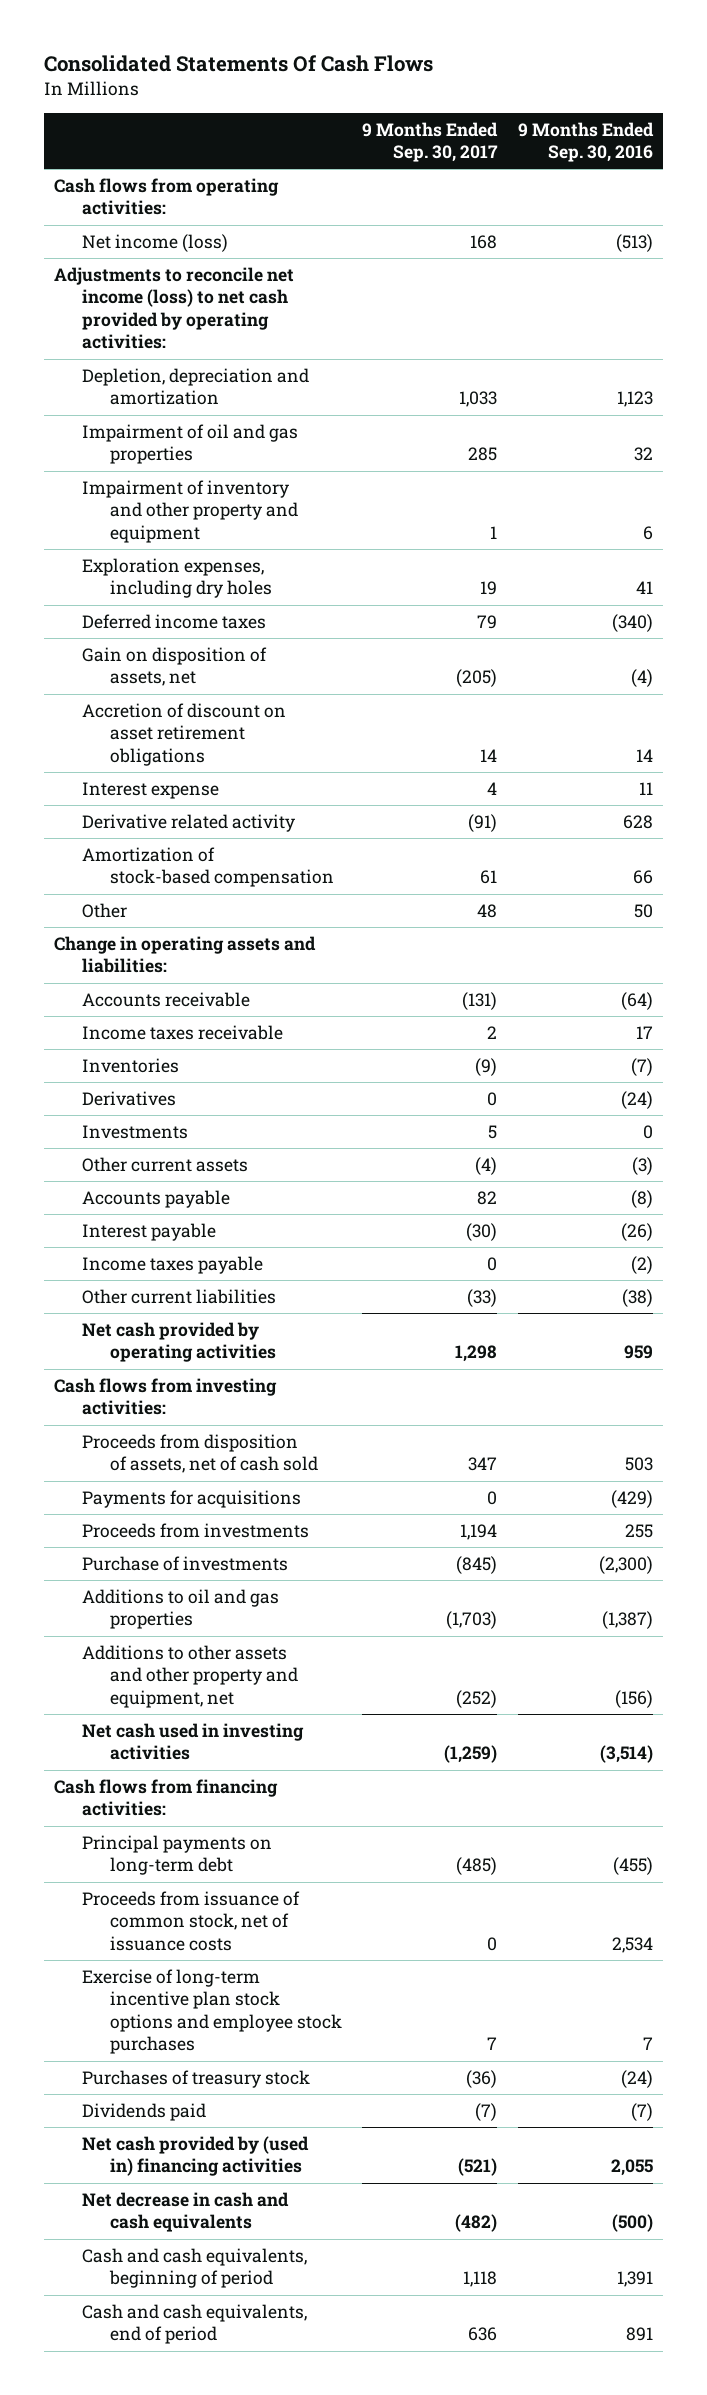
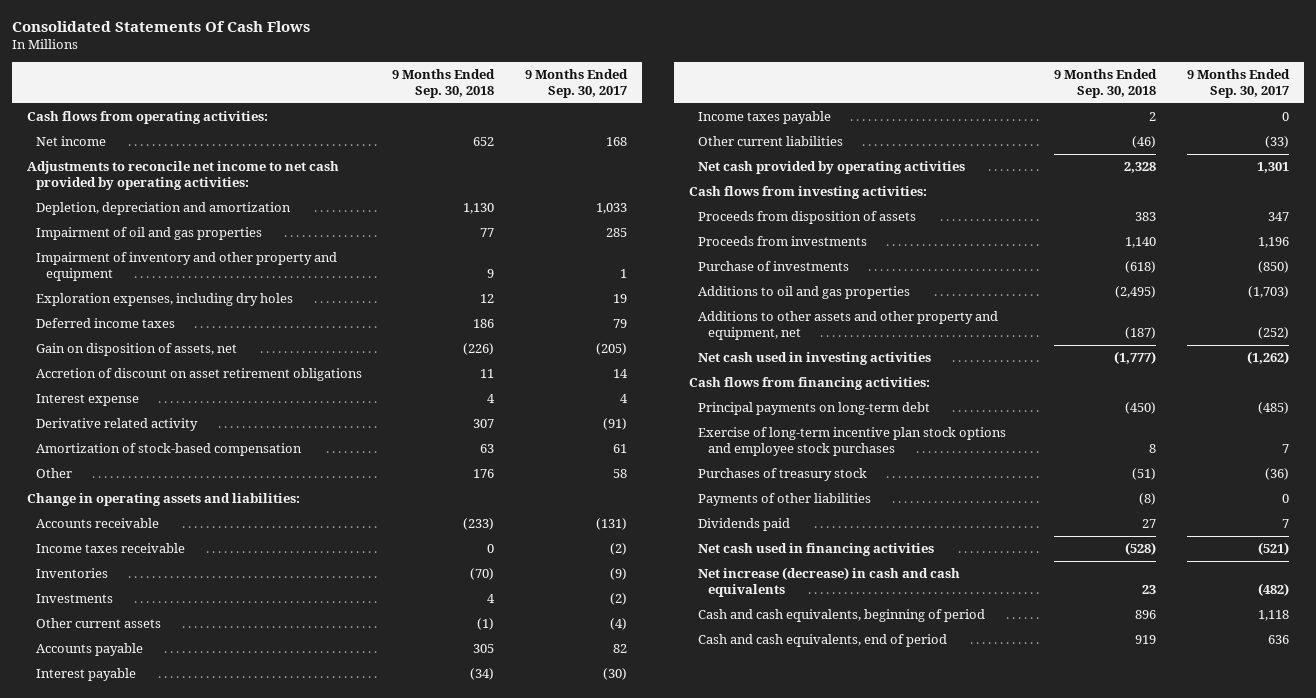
[517,121,654,163] 9 Months Ended Sep. 30, 2016 -> none
none -> [392,69,496,98] 9 Months Ended Sep. 30, 2018
[81,233,228,252] Net income (loss) -> [36,136,107,147] Net income
[53,266,294,350] Adjustments to reconcile net income (loss) to net cash provided by operating activities: -> [26,161,339,190] Adjustments to reconcile net income to net cash provided by operating activities:
[477,903,498,918] 48 -> [612,469,627,479] 58
[487,1025,498,1039] 2 -> [609,543,627,556] (2)
[81,1090,176,1106] Derivatives -> none
[488,1124,498,1139] 5 -> [609,593,627,606] (2)
[455,1345,498,1363] 1,298 -> [1256,162,1289,174] 1,301
[81,1489,301,1508] Payments for acquisitions -> none
[81,1433,318,1474] Proceeds from disposition of assets, net of cash sold -> [698,211,917,225] Proceeds from disposition of assets
[460,1523,498,1540] 1,194 -> [1257,237,1289,249] 1,196
[456,1555,498,1574] (845) -> [1257,261,1289,274] (850)
[444,1745,498,1764] (1,259) -> [1246,351,1289,365] (1,262)
[81,1890,300,1951] Proceeds from issuance of common stock, net of issuance costs -> none
none -> [698,493,872,507] Payments of other liabilities
[475,2102,498,2121] (7) -> [1281,519,1289,529] 7
[81,2135,309,2177] Net cash provided by (used in) financing activities -> [698,543,935,557] Net cash used in financing activities
[81,2191,289,2233] Net decrease in cash and cash equivalents -> [698,567,961,597] Net increase (decrease) in cash and cash equivalents

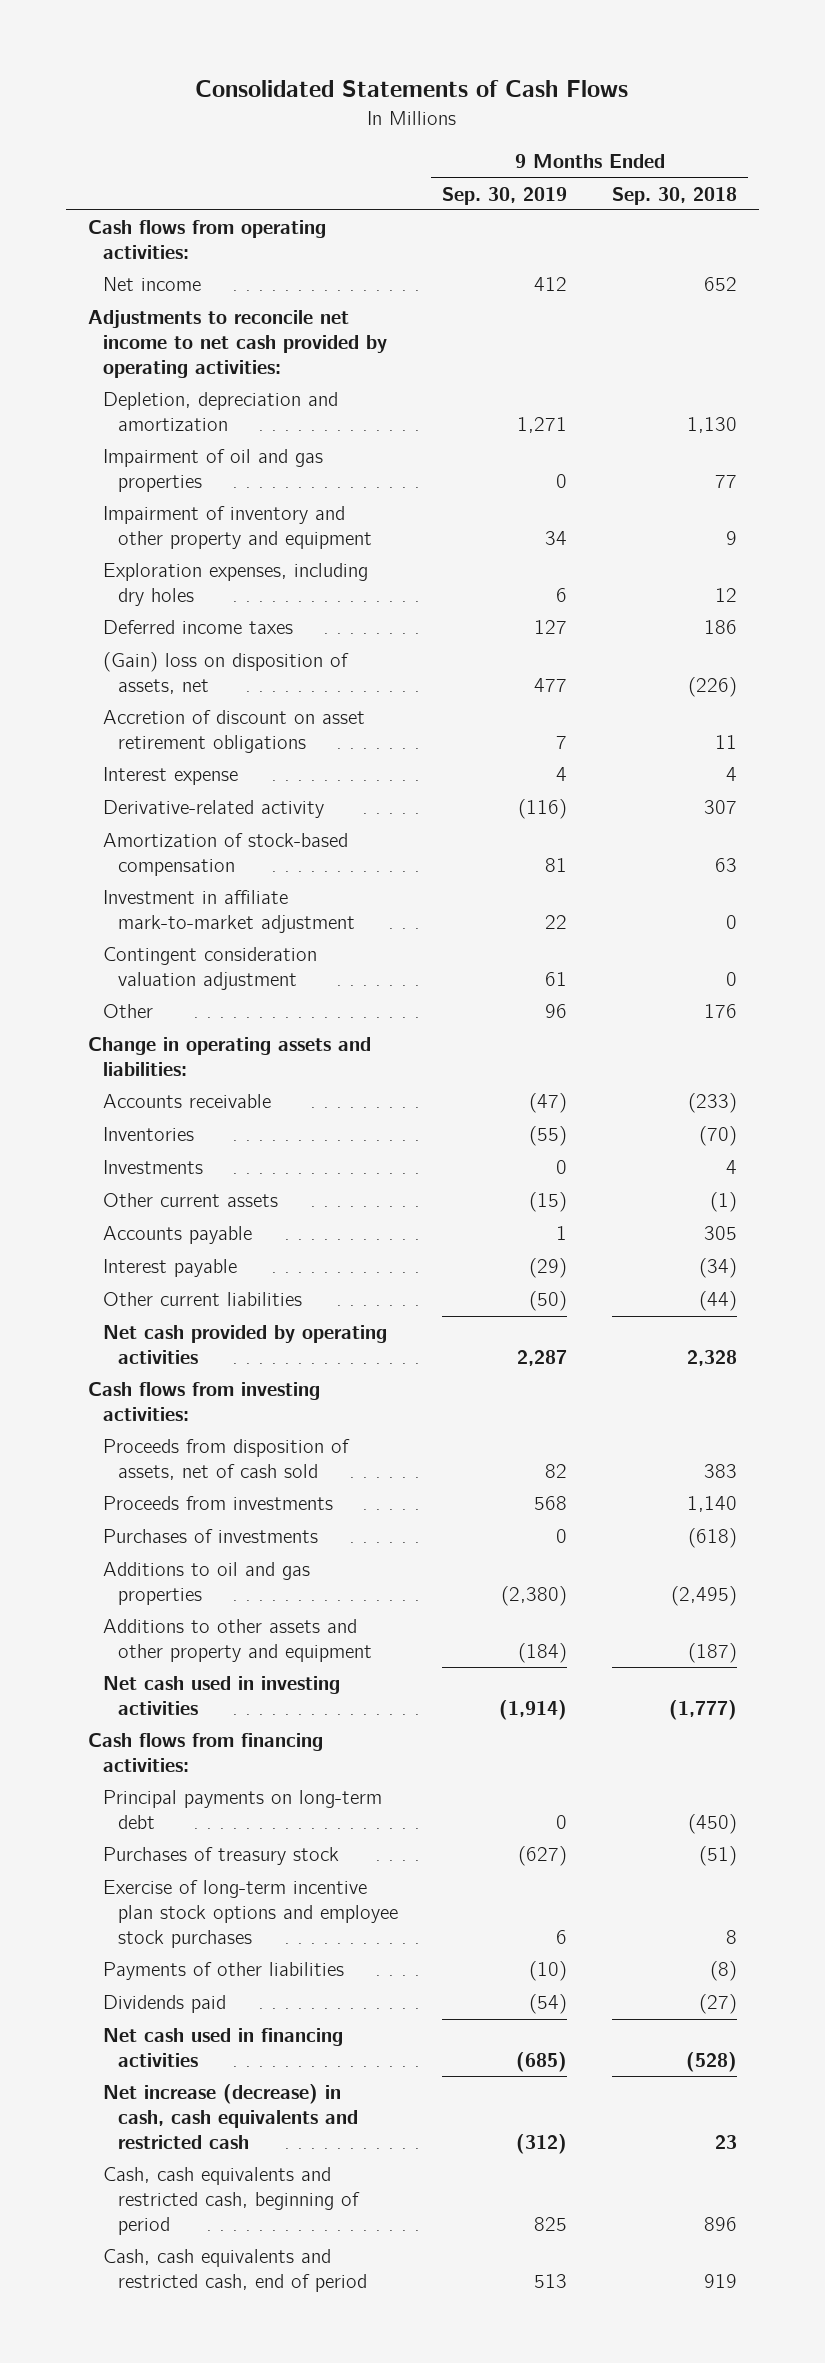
[11,20,310,32] Consolidated Statements Of Cash Flows -> [195,80,629,98] Consolidated Statements of Cash Flows
[524,69,628,98] 9 Months Ended Sep. 30, 2017 -> none
none -> [442,186,568,205] Sep. 30, 2019
[36,343,238,357] Gain on disposition of assets, net -> [103,652,350,695] (Gain) loss on disposition of assets, net
[36,418,199,432] Derivative related activity -> [103,800,325,819] Derivative-related activity
none -> [103,890,356,934] Investment in affiliate mark-to-market adjustment
none -> [103,947,318,991] Contingent consideration valuation adjustment
[36,543,186,554] Income taxes receivable -> none
[698,111,832,125] Income taxes payable -> none
[1132,136,1157,149] (46) -> [698,1291,737,1312] (44)
[698,211,917,225] Proceeds from disposition of assets -> [103,1439,351,1481] Proceeds from disposition of assets, net of cash sold
[698,261,850,272] Purchase of investments -> [103,1529,319,1544] Purchases of investments
[698,311,999,340] Additions to other assets and other property and equipment, net -> [103,1619,373,1663] Additions to other assets and other property and equipment
[698,427,1007,456] Exercise of long-term incentive plan stock options and employee stock purchases -> [103,1880,399,1949] Exercise of long-term incentive plan stock options and employee stock purchases
[1142,519,1157,529] 27 -> [698,1994,737,2015] (27)
[698,567,961,597] Net increase (decrease) in cash and cash equivalents -> [103,2084,359,2150] Net increase (decrease) in cash, cash equivalents and restricted cash
[698,609,986,623] Cash and cash equivalents, beginning of period -> [103,2167,361,2236] Cash, cash equivalents and restricted cash, beginning of period
[698,634,948,648] Cash and cash equivalents, end of period -> [103,2249,368,2293] Cash, cash equivalents and restricted cash, end of period

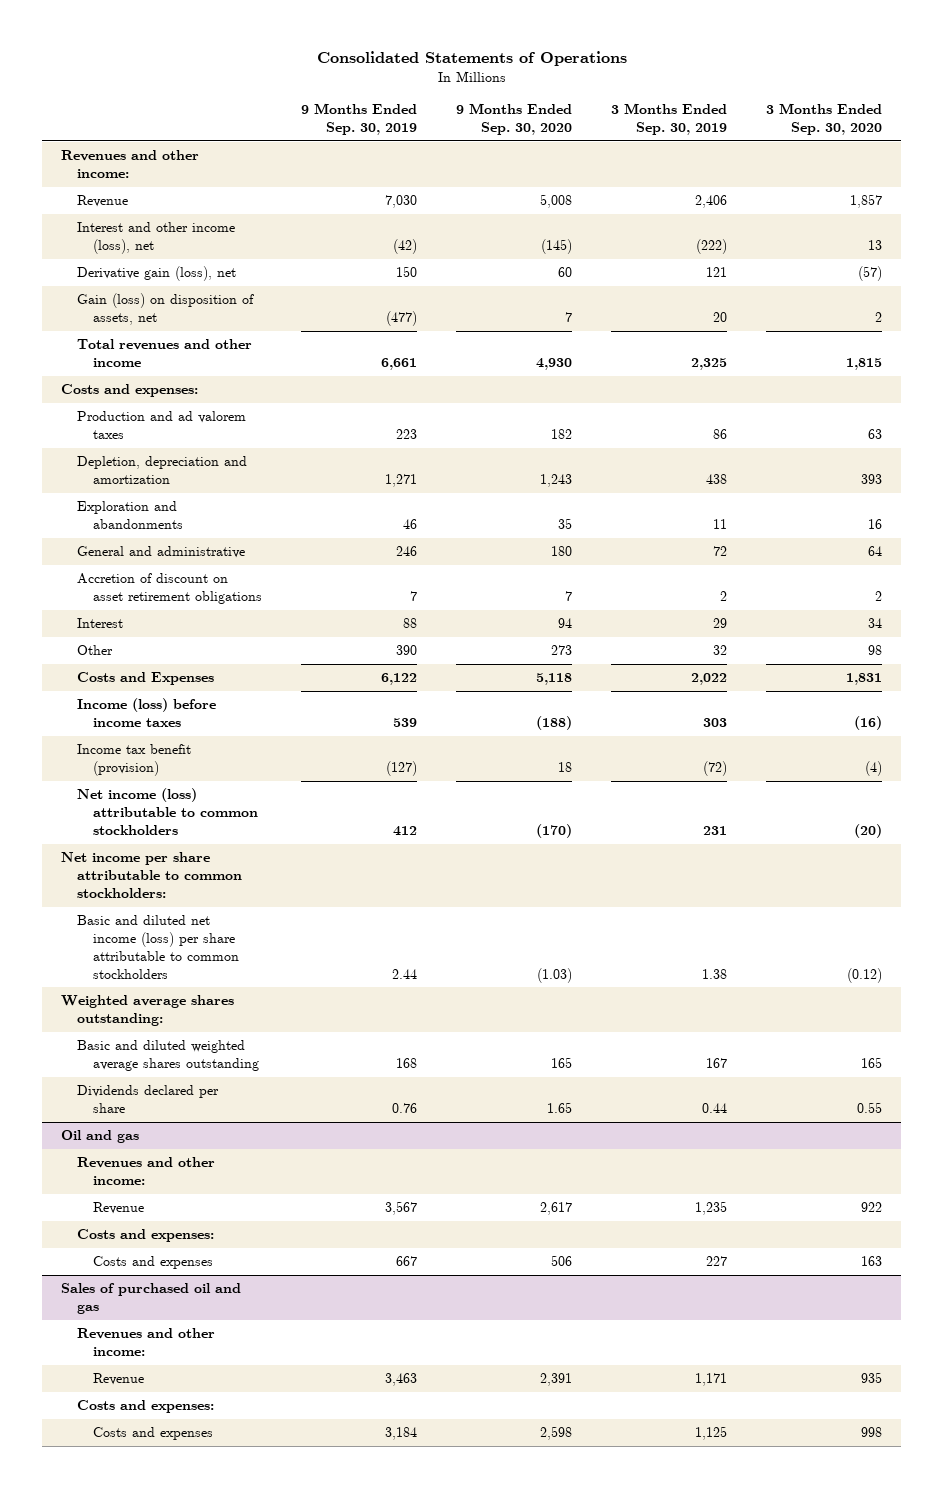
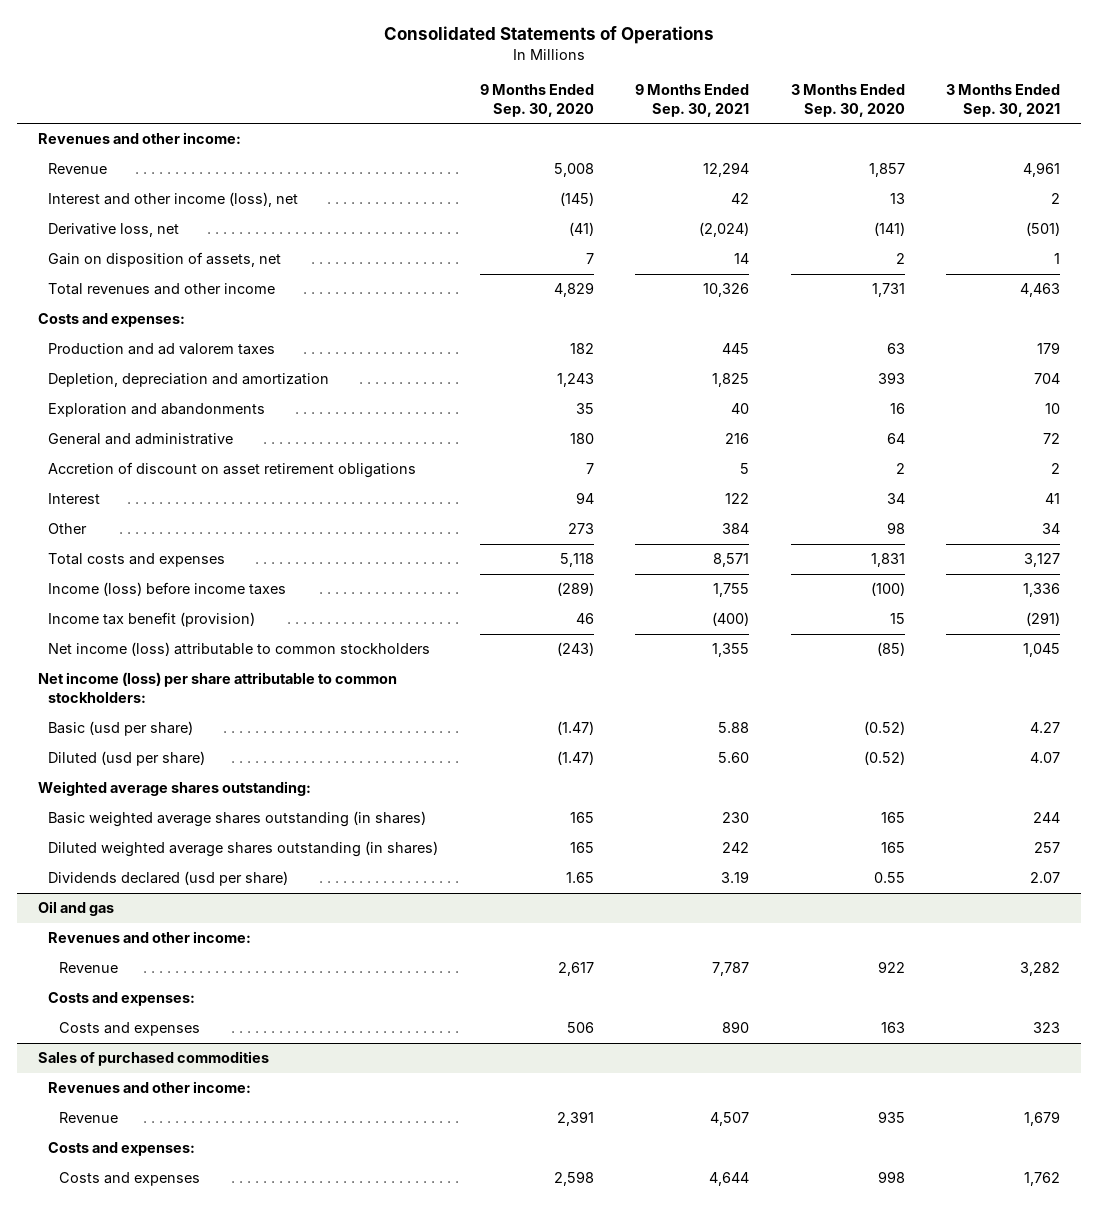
[300,103,417,136] 9 Months Ended Sep. 30, 2019 -> none
[610,103,727,136] 3 Months Ended Sep. 30, 2019 -> none
none -> [635,83,750,117] 9 Months Ended Sep. 30, 2021
none -> [946,83,1061,117] 3 Months Ended Sep. 30, 2021
[77,266,237,282] Derivative gain (loss), net -> [48,223,180,238] Derivative loss, net
[557,267,572,278] 60 -> [568,222,594,237] (41)
[857,266,882,282] (57) -> [873,222,905,237] (141)
[77,293,255,326] Gain (loss) on disposition of assets, net -> [48,252,282,268] Gain on disposition of assets, net
[535,358,572,371] 4,930 -> [553,282,594,298] 4,829
[845,358,882,371] 1,815 -> [871,283,905,298] 1,731
[77,915,239,979] Basic and diluted net income (loss) per share attributable to common stockholders -> none
[77,672,215,686] Costs and Expenses -> [48,553,226,568] Total costs and expenses
[535,716,572,731] (188) -> [556,582,594,597] (289)
[853,716,882,731] (16) -> [870,582,905,597] (100)
[557,762,572,773] 18 -> [575,613,594,625] 46
[864,761,882,777] (4) -> [889,613,905,625] 15
[535,823,572,838] (170) -> [556,642,594,657] (243)
[853,823,882,838] (20) -> [876,642,905,657] (85)
[61,852,243,898] Net income per share attributable to common stockholders: -> [37,672,397,704] Net income (loss) per share attributable to common stockholders:
none -> [48,721,194,737] Basic (usd per share)
none -> [48,751,206,767] Diluted (usd per share)
[77,1040,259,1072] Basic and diluted weighted average shares outstanding -> [48,811,427,828] Basic weighted average shares outstanding (in shares)
none -> [48,841,439,858] Diluted weighted average shares outstanding (in shares)
[77,1085,220,1114] Dividends declared per share -> [48,871,289,887] Dividends declared (usd per share)
[61,1283,242,1315] Sales of purchased oil and gas -> [37,1051,269,1067] Sales of purchased commodities

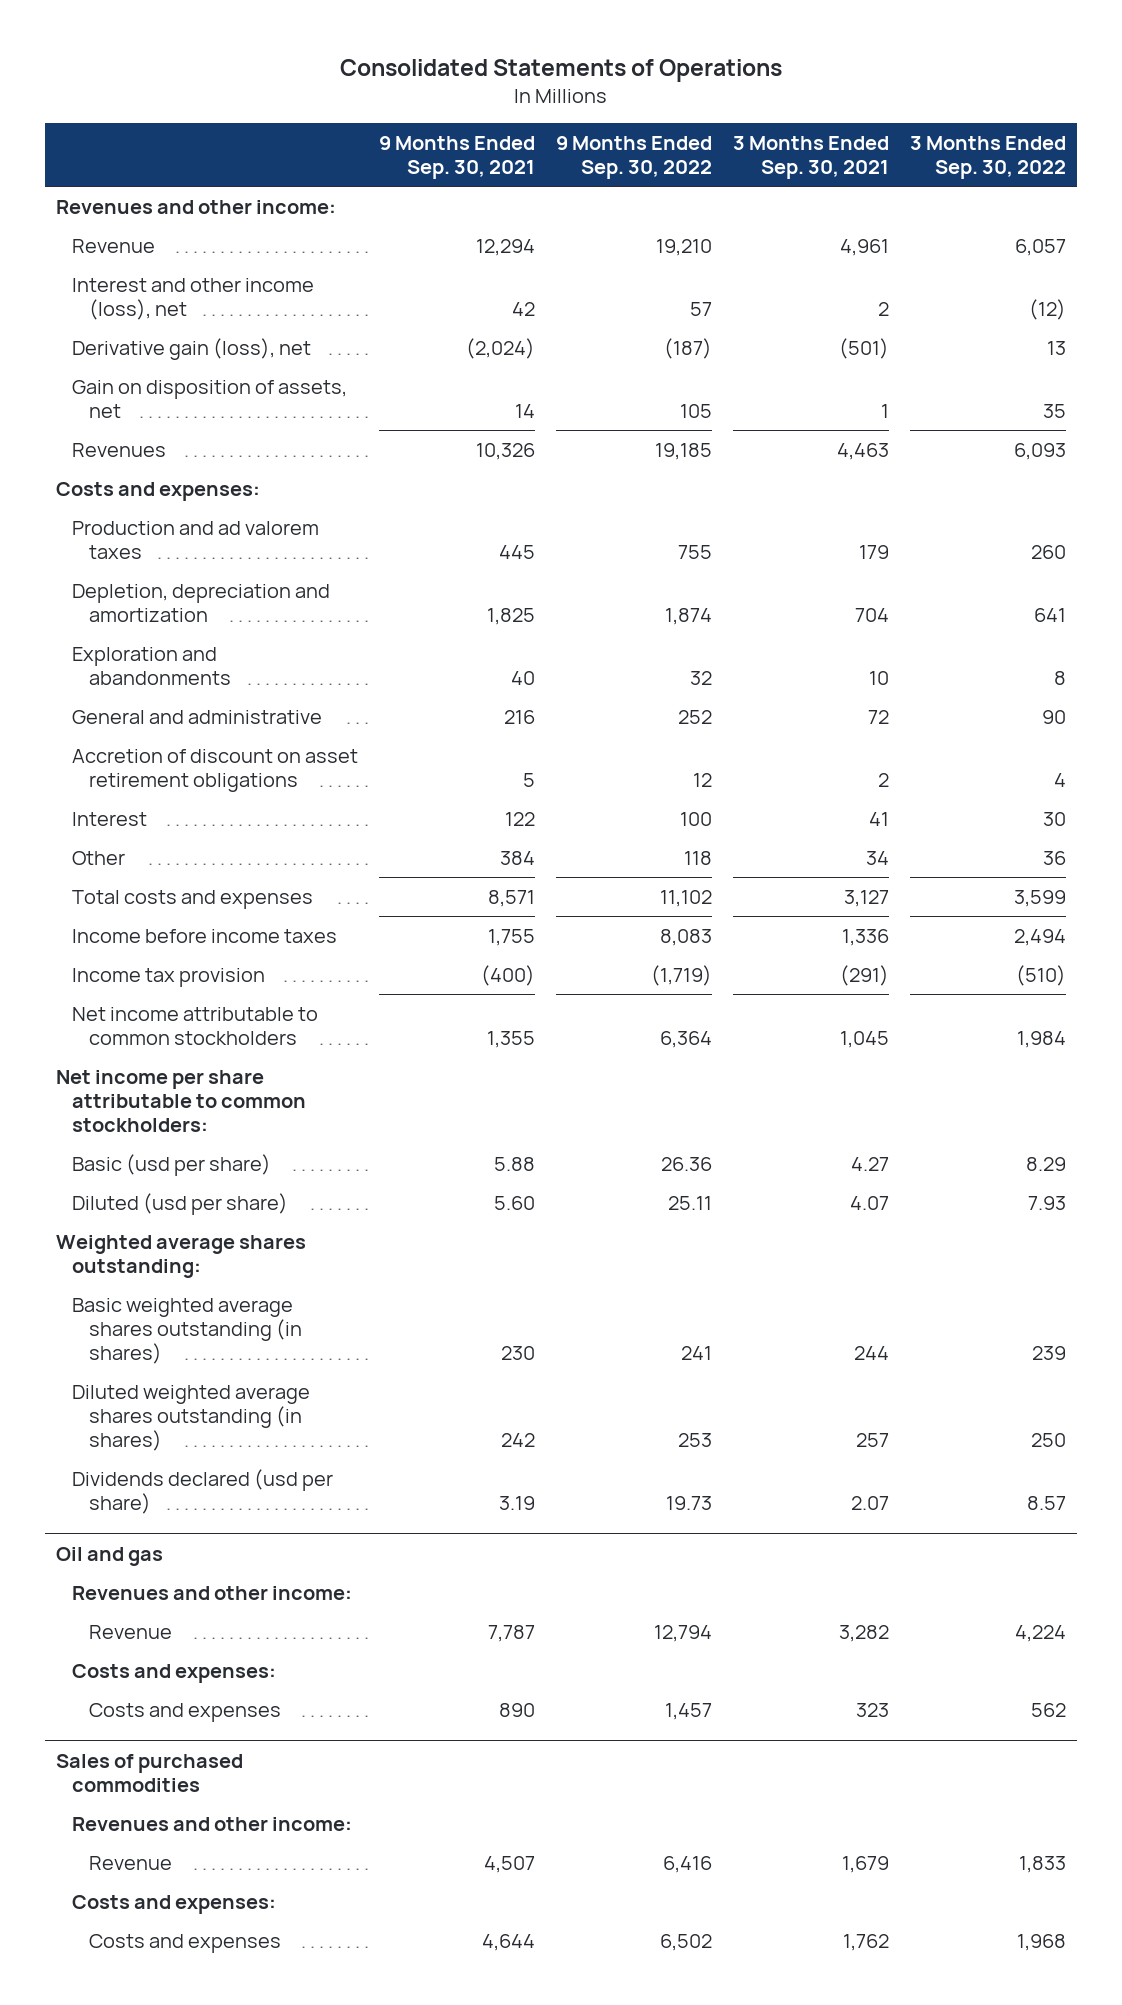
[479,83,594,117] 9 Months Ended Sep. 30, 2020 -> none
[790,83,905,117] 3 Months Ended Sep. 30, 2020 -> none
none -> [556,136,713,180] 9 Months Ended Sep. 30, 2022
none -> [910,136,1067,180] 3 Months Ended Sep. 30, 2022
[48,223,180,238] Derivative loss, net -> [72,337,312,360] Derivative gain (loss), net
[48,283,276,296] Total revenues and other income -> [72,442,167,457] Revenues
[48,582,287,597] Income (loss) before income taxes -> [72,928,338,943] Income before income taxes
[48,612,256,628] Income tax benefit (provision) -> [72,967,266,987] Income tax provision
[48,642,431,657] Net income (loss) attributable to common stockholders -> [72,1006,319,1045] Net income attributable to common stockholders
[37,672,397,704] Net income (loss) per share attributable to common stockholders: -> [55,1069,307,1132] Net income per share attributable to common stockholders:

